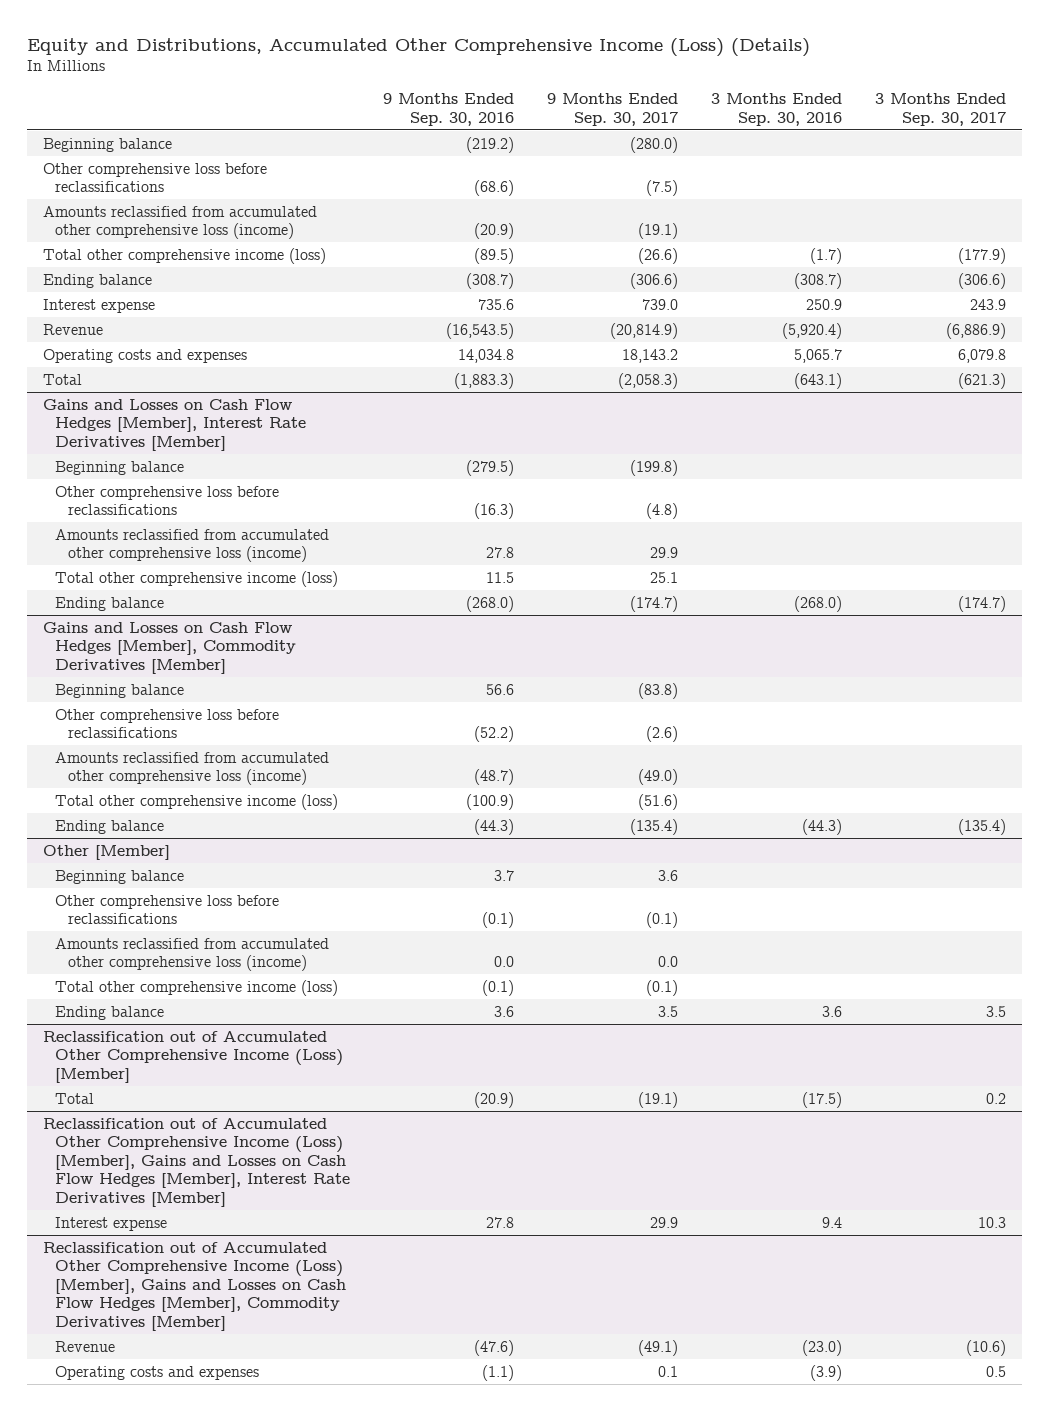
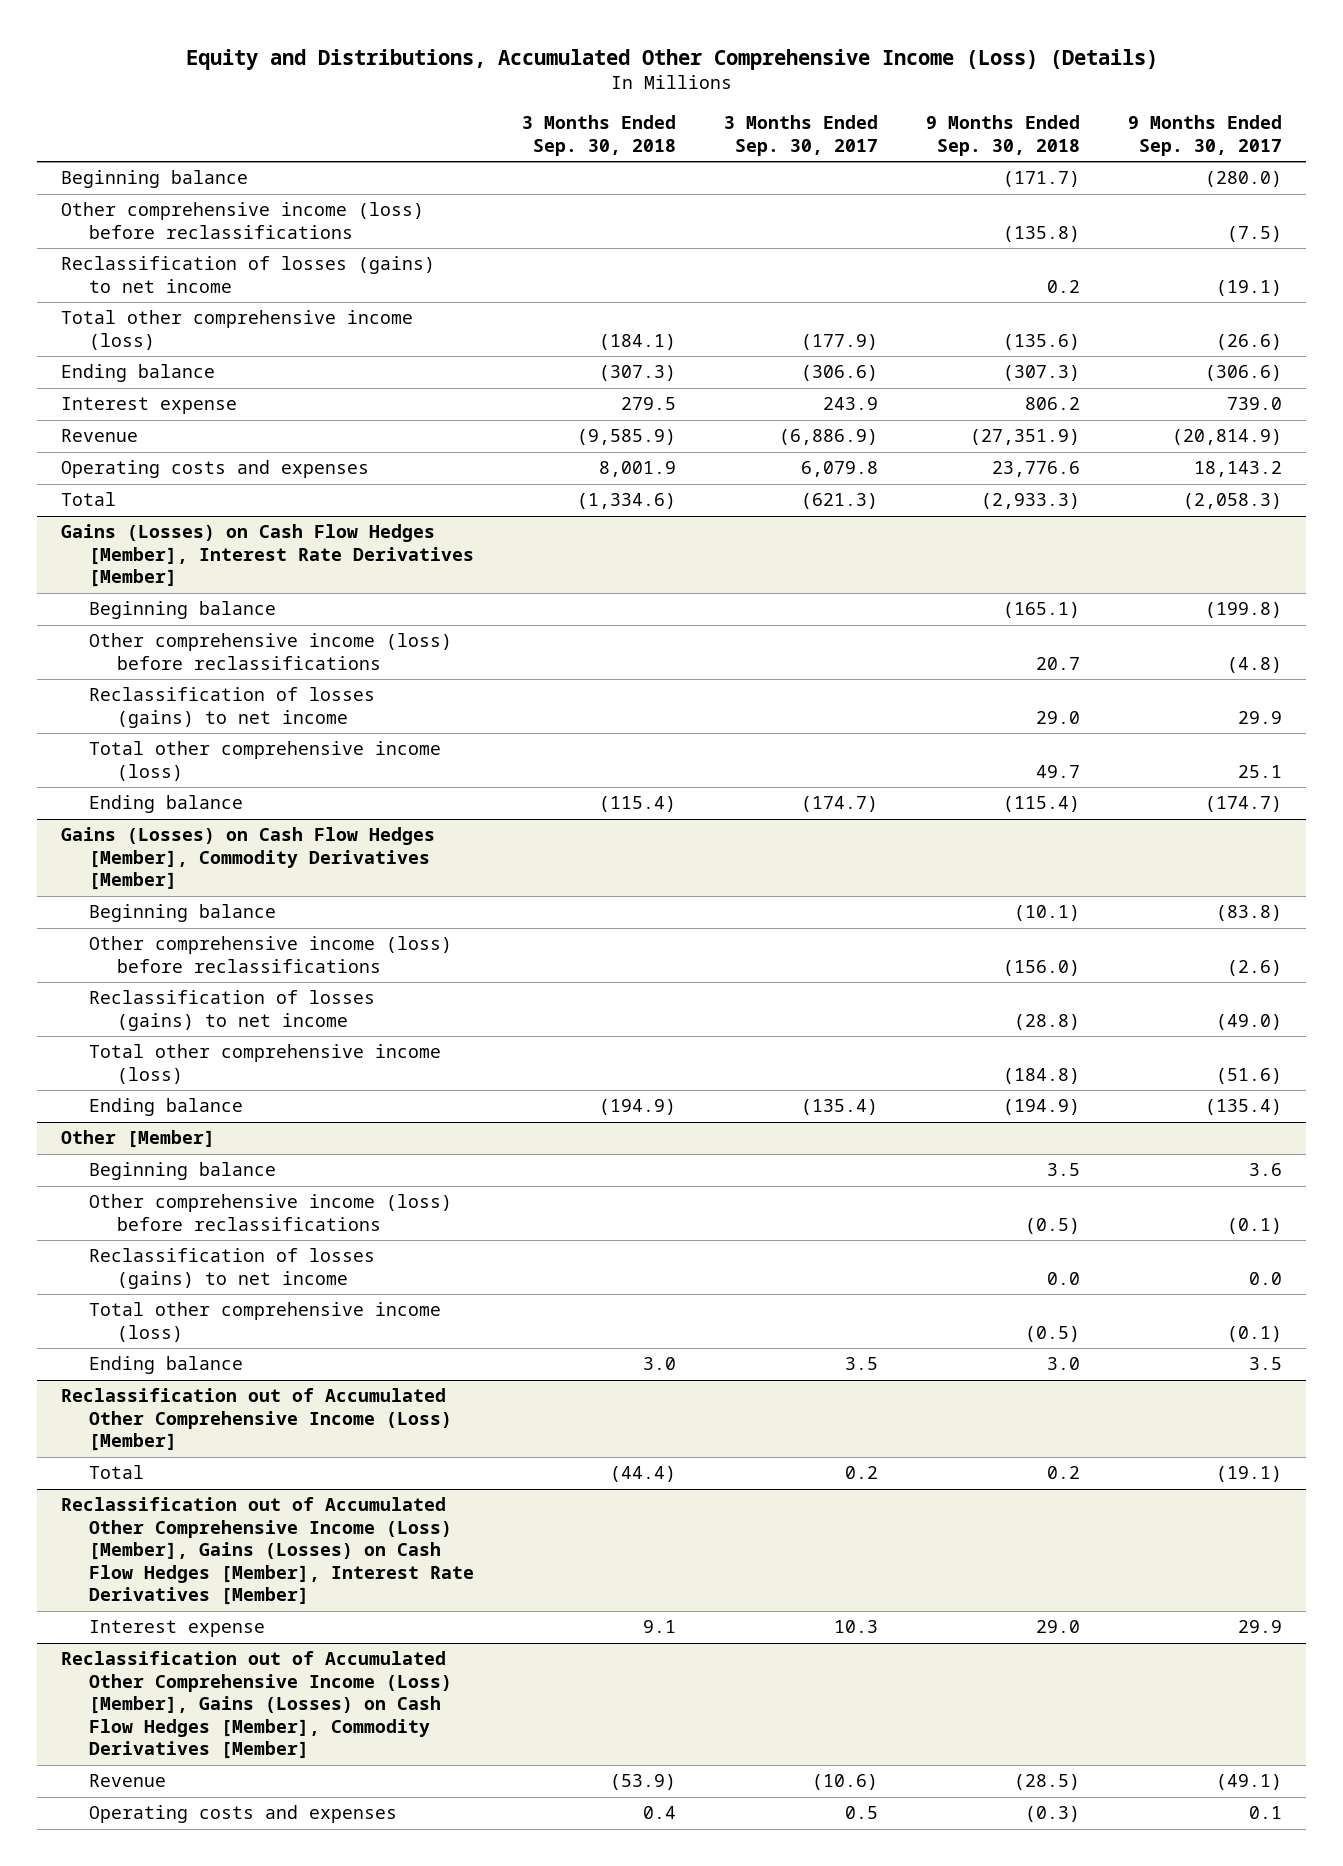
[383,93,515,126] 9 Months Ended Sep. 30, 2016 -> none
[710,93,842,126] 3 Months Ended Sep. 30, 2016 -> none
none -> [521,115,676,156] 3 Months Ended Sep. 30, 2018
none -> [926,115,1081,156] 9 Months Ended Sep. 30, 2018
[43,162,268,193] Other comprehensive loss before reclassifications -> [61,202,425,239] Other comprehensive income (loss) before reclassifications
[43,205,318,240] Amounts reclassified from accumulated other comprehensive loss (income) -> [61,256,436,293] Reclassification of losses (gains) to net income
[43,398,307,451] Gains and Losses on Cash Flow Hedges [Member], Interest Rate Derivatives [Member] -> [61,524,474,588] Gains (Losses) on Cash Flow Hedges [Member], Interest Rate Derivatives [Member]
[55,485,280,516] Other comprehensive loss before reclassifications -> [88,633,452,670] Other comprehensive income (loss) before reclassifications
[55,528,330,563] Amounts reclassified from accumulated other comprehensive loss (income) -> [88,687,375,728] Reclassification of losses (gains) to net income
[43,621,297,674] Gains and Losses on Cash Flow Hedges [Member], Commodity Derivatives [Member] -> [61,827,436,891] Gains (Losses) on Cash Flow Hedges [Member], Commodity Derivatives [Member]
[55,708,280,739] Other comprehensive loss before reclassifications -> [88,936,452,973] Other comprehensive income (loss) before reclassifications
[55,751,330,786] Amounts reclassified from accumulated other comprehensive loss (income) -> [88,990,375,1031] Reclassification of losses (gains) to net income
[55,894,280,925] Other comprehensive loss before reclassifications -> [88,1194,452,1231] Other comprehensive income (loss) before reclassifications
[55,937,330,972] Amounts reclassified from accumulated other comprehensive loss (income) -> [88,1248,375,1289] Reclassification of losses (gains) to net income
[43,1117,351,1208] Reclassification out of Accumulated Other Comprehensive Income (Loss) [Member], Gains and Losses on Cash Flow Hedges [Member], Interest Rate Derivatives [Member] -> [61,1497,474,1606] Reclassification out of Accumulated Other Comprehensive Income (Loss) [Member], Gains (Losses) on Cash Flow Hedges [Member], Interest Rate Derivatives [Member]
[43,1241,347,1332] Reclassification out of Accumulated Other Comprehensive Income (Loss) [Member], Gains and Losses on Cash Flow Hedges [Member], Commodity Derivatives [Member] -> [61,1651,452,1760] Reclassification out of Accumulated Other Comprehensive Income (Loss) [Member], Gains (Losses) on Cash Flow Hedges [Member], Commodity Derivatives [Member]

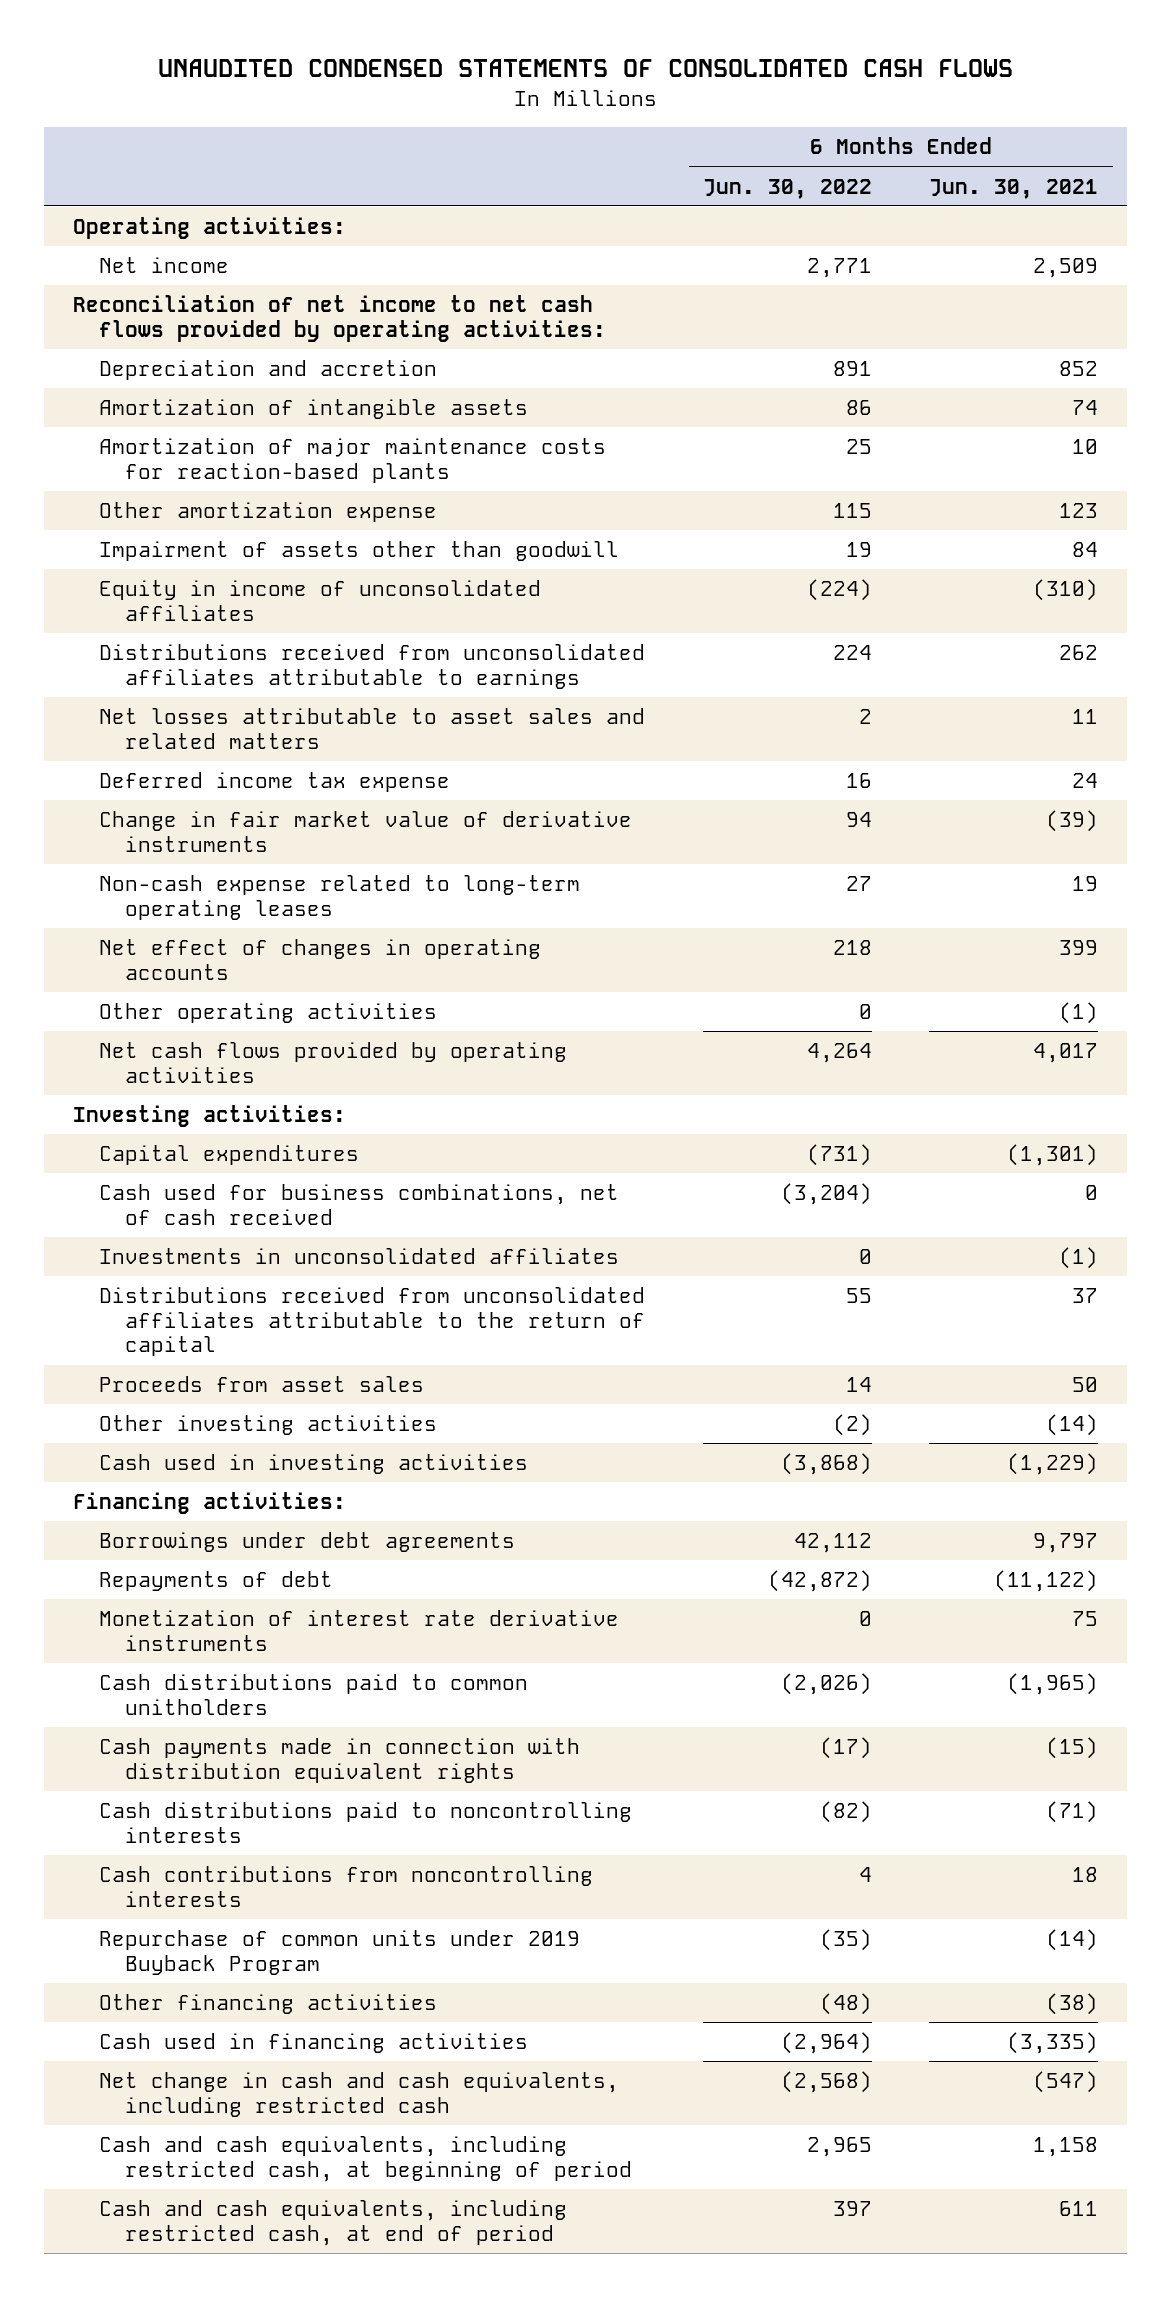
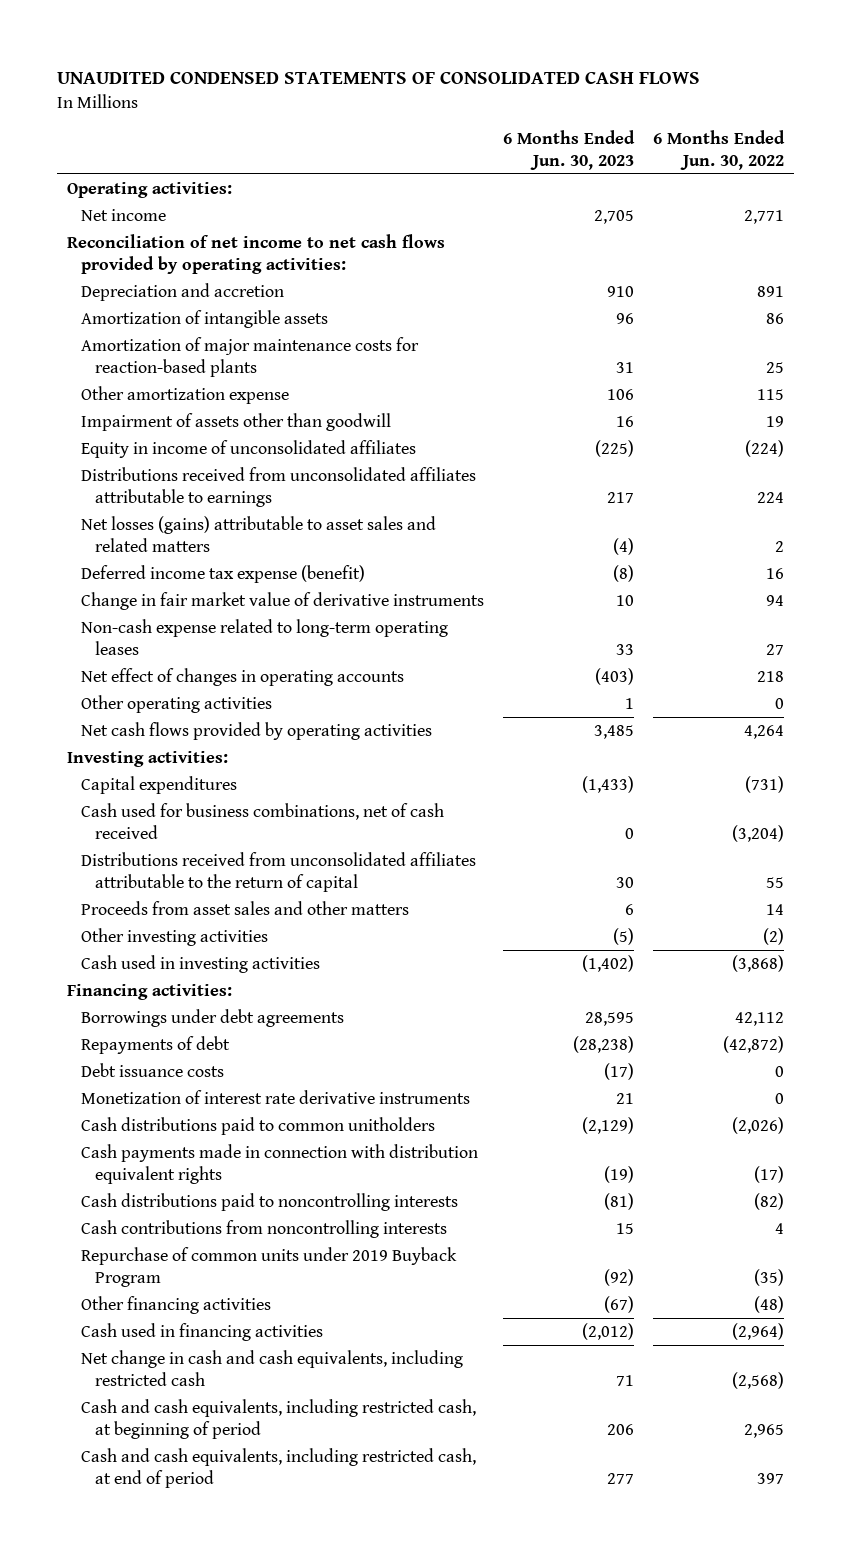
[929,178,1099,199] Jun. 30, 2021 -> none
none -> [502,129,635,170] 6 Months Ended Jun. 30, 2023
[99,708,646,749] Net losses attributable to asset sales and related matters -> [80,515,436,552] Net losses (gains) attributable to asset sales and related matters
[99,772,451,793] Deferred income tax expense -> [80,564,365,583] Deferred income tax expense (benefit)
[99,1248,620,1265] Investments in unconsolidated affiliates -> none
[99,1376,425,1393] Proceeds from asset sales -> [80,900,409,915] Proceeds from asset sales and other matters
none -> [80,1062,224,1077] Debt issuance costs

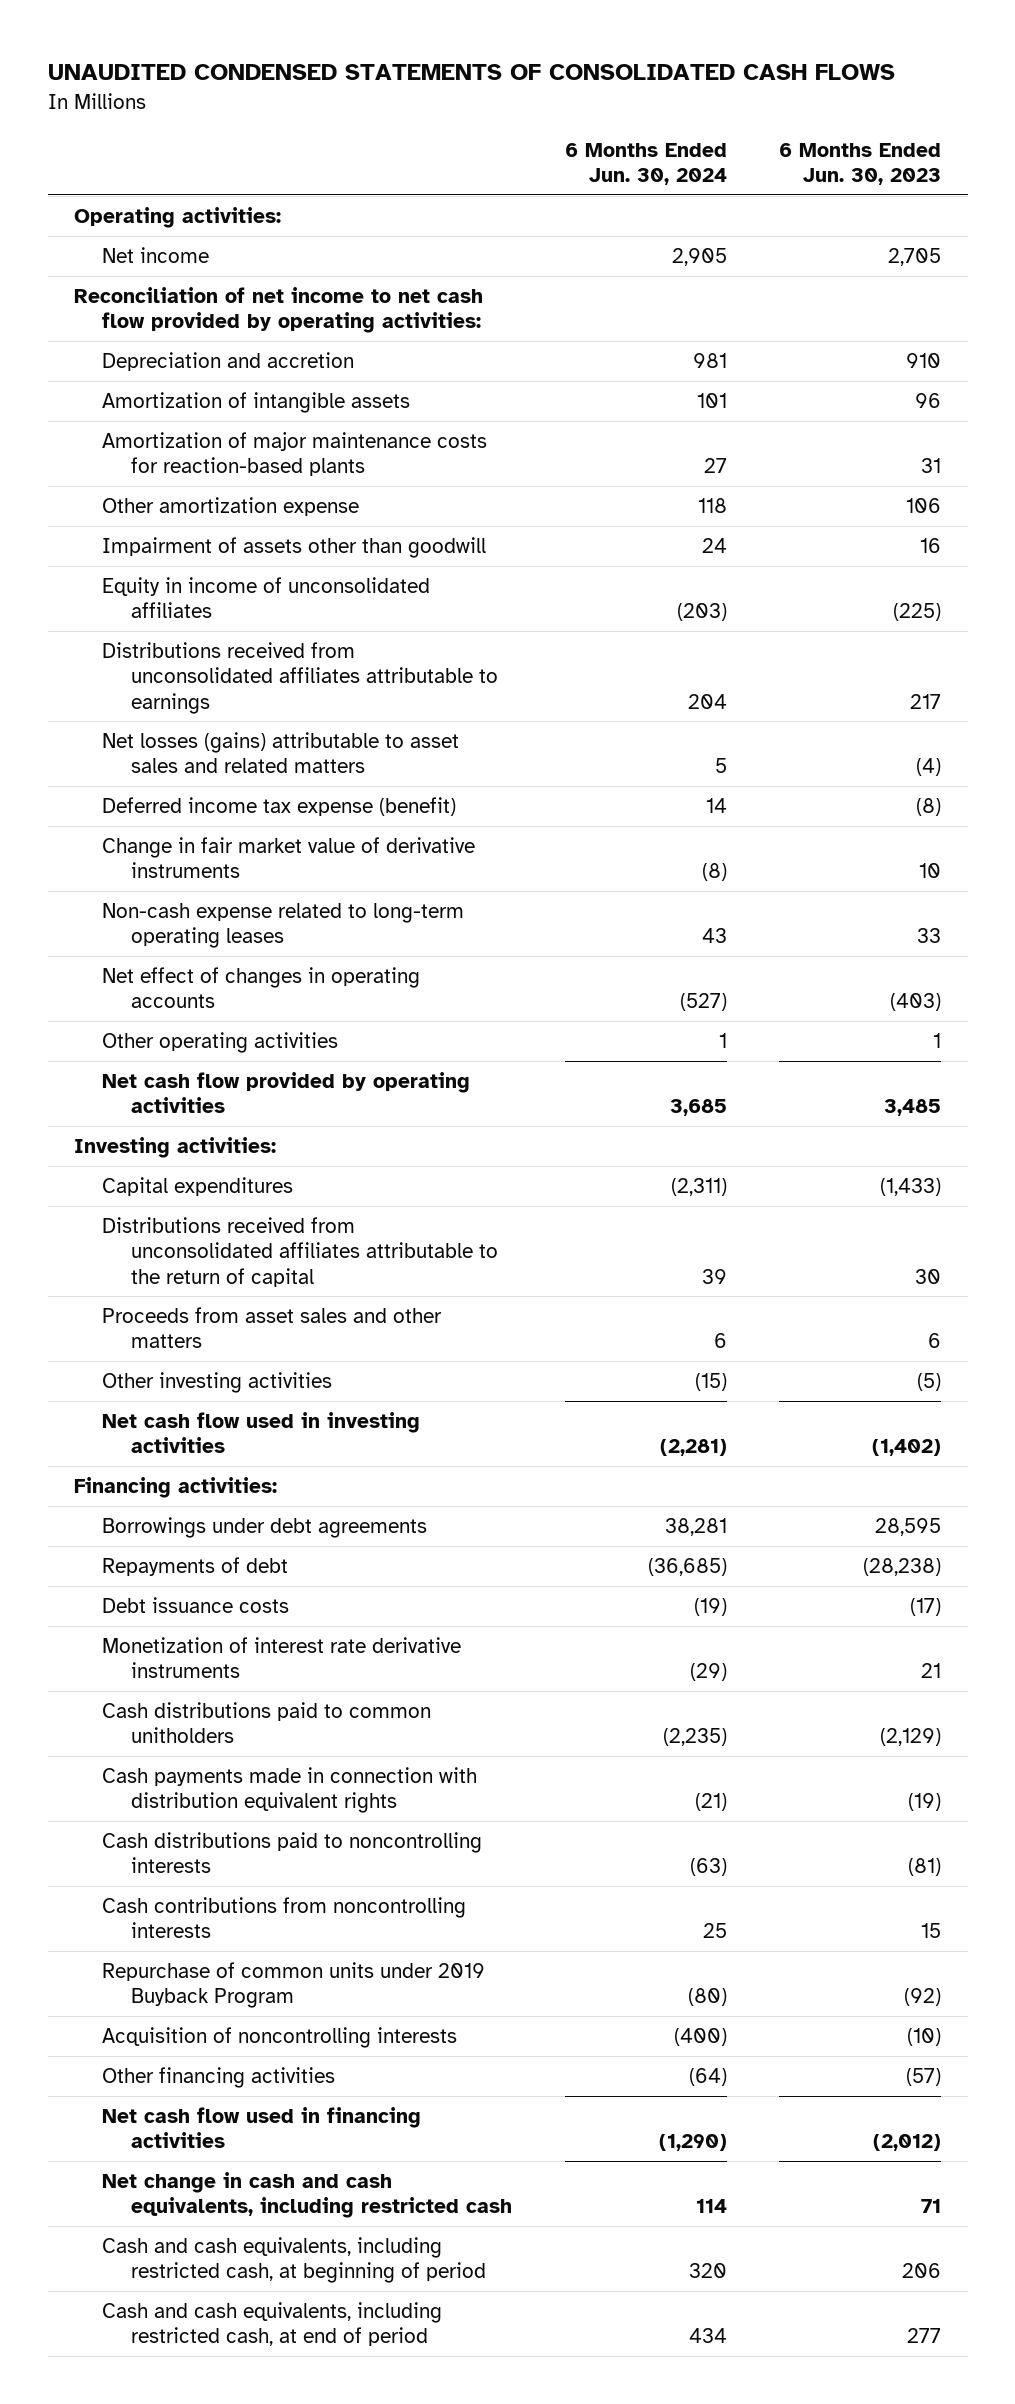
[653,129,786,170] 6 Months Ended Jun. 30, 2022 -> none
none -> [564,142,727,185] 6 Months Ended Jun. 30, 2024
[66,233,445,274] Reconciliation of net income to net cash flows provided by operating activities: -> [74,287,484,334] Reconciliation of net income to net cash flow provided by operating activities:
[80,721,432,740] Net cash flows provided by operating activities -> [102,1072,471,1114] Net cash flow provided by operating activities
[80,802,444,839] Cash used for business combinations, net of cash received -> none
[80,954,320,973] Cash used in investing activities -> [102,1412,421,1454] Net cash flow used in investing activities
none -> [102,2027,458,2049] Acquisition of noncontrolling interests
[603,1295,634,1313] (67) -> [906,2068,942,2087] (57)
[80,1322,323,1341] Cash used in financing activities -> [102,2107,422,2149] Net cash flow used in financing activities

